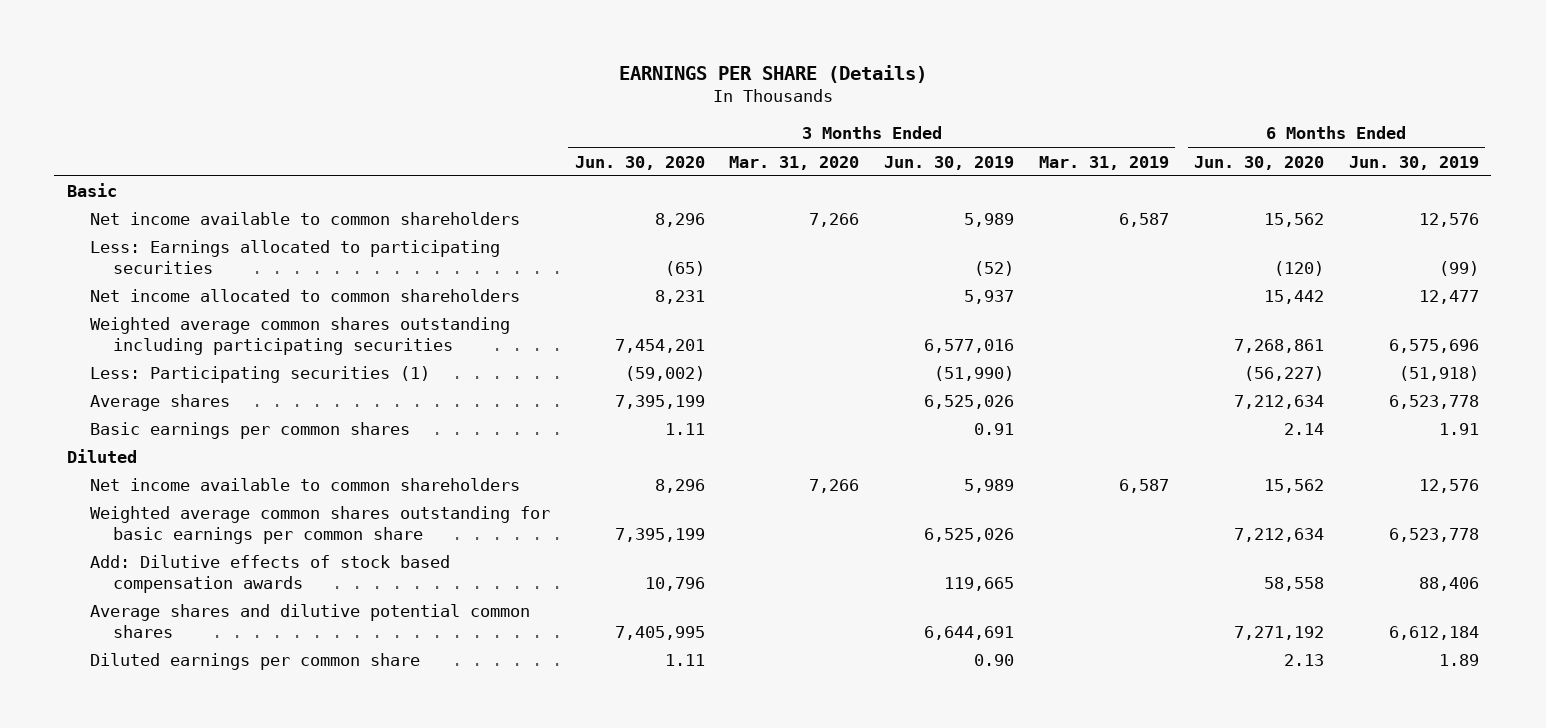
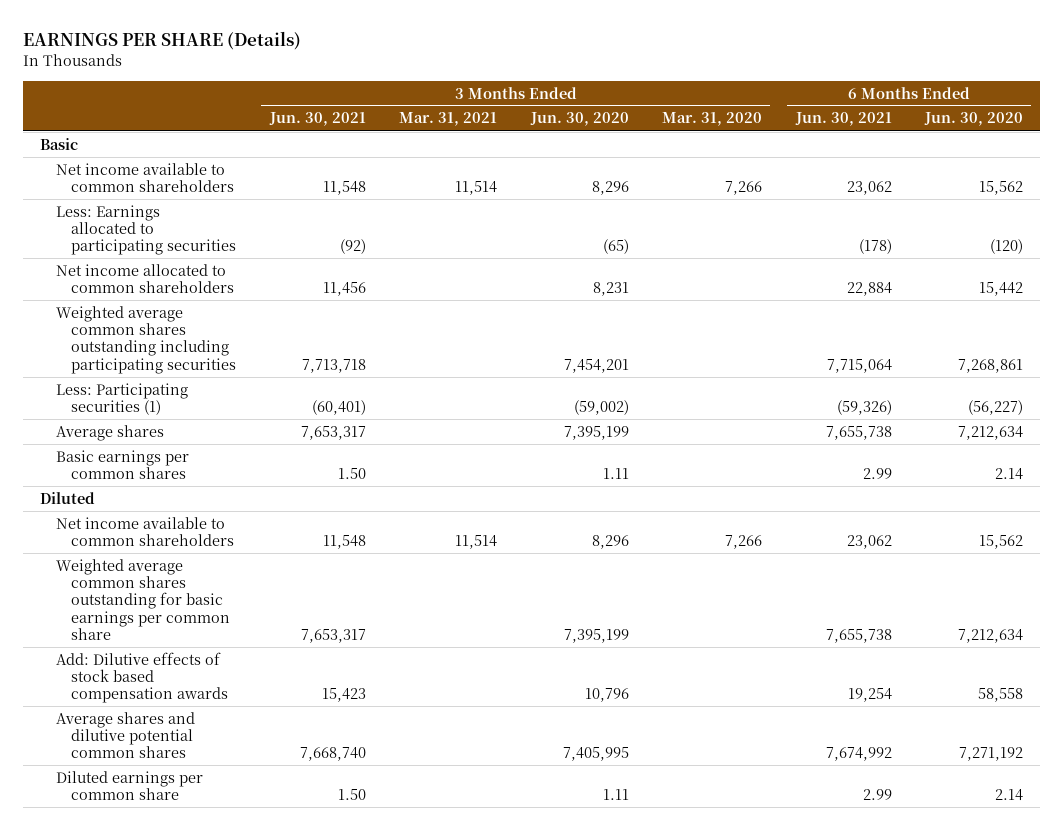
[884,155,1015,170] Jun. 30, 2019 -> none
[1039,155,1170,170] Mar. 31, 2019 -> none
[1348,155,1479,170] Jun. 30, 2019 -> none
none -> [268,112,366,127] Jun. 30, 2021
none -> [399,112,498,127] Mar. 31, 2021
none -> [794,112,892,127] Jun. 30, 2021
[1284,654,1325,667] 2.13 -> [994,789,1023,802] 2.14

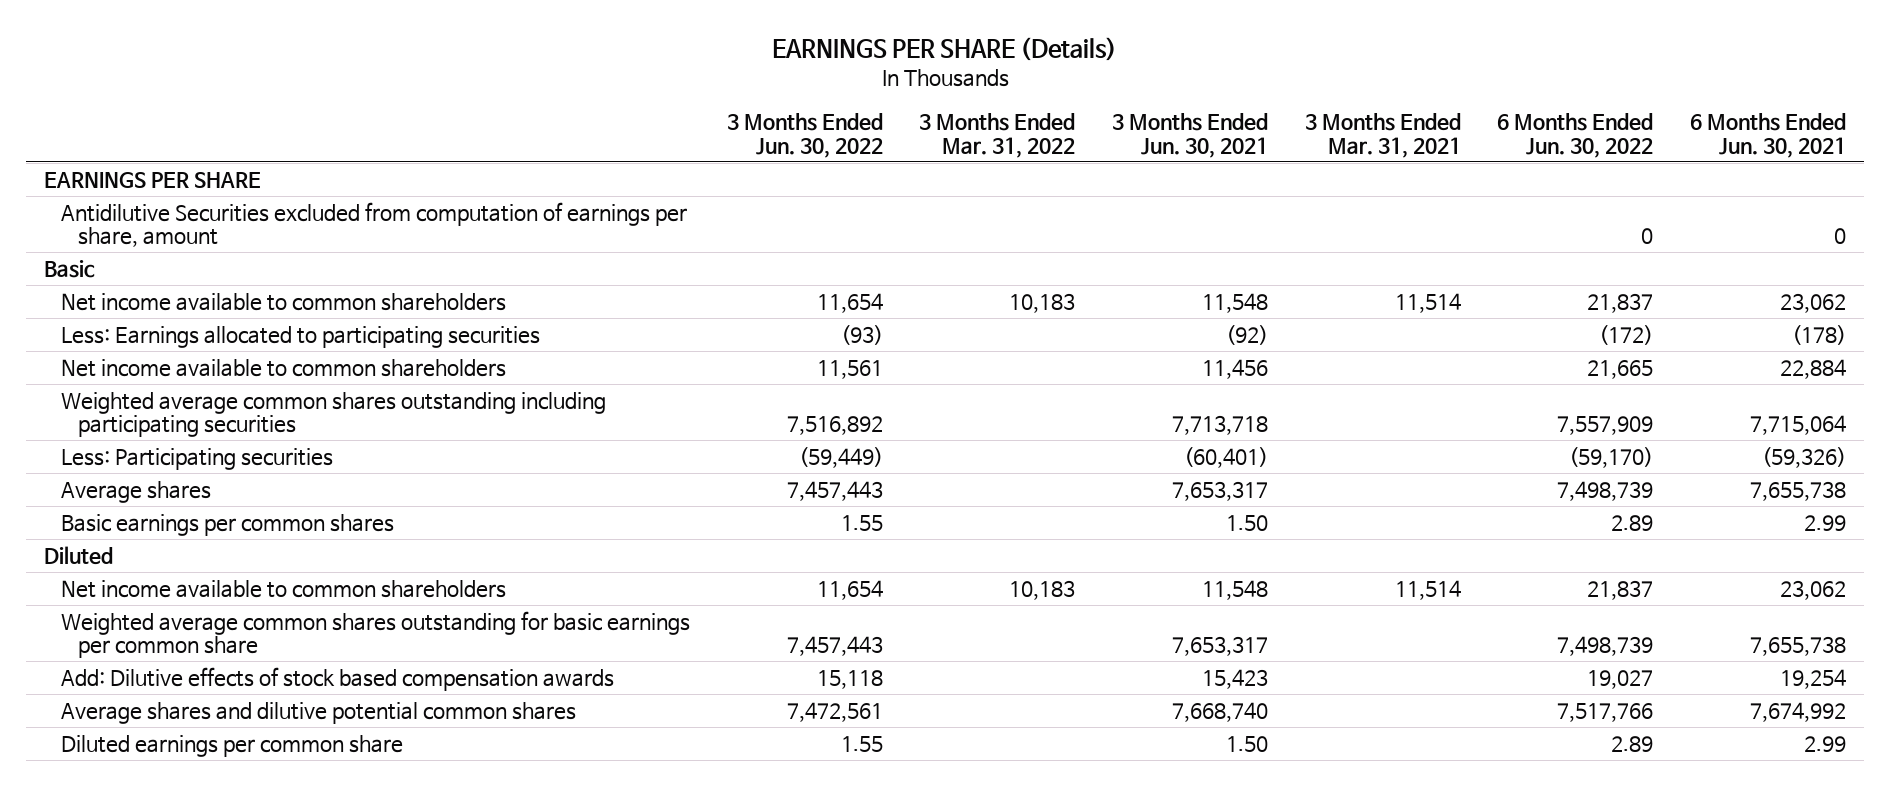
[529,112,629,127] Jun. 30, 2020 -> none
[662,112,763,127] Mar. 31, 2020 -> none
[923,112,1023,127] Jun. 30, 2020 -> none
none -> [726,112,883,158] 3 Months Ended Jun. 30, 2022
none -> [919,112,1076,158] 3 Months Ended Mar. 31, 2022
none -> [1497,112,1654,158] 6 Months Ended Jun. 30, 2022
none -> [43,171,261,188] EARNINGS PER SHARE
none -> [60,201,687,248] Antidilutive Securities excluded from computation of earnings per share, amount
[55,263,235,294] Net income allocated to common shareholders -> [60,358,506,377] Net income available to common shareholders
[55,382,188,416] Less: Participating securities (1) -> [60,447,333,470] Less: Participating securities

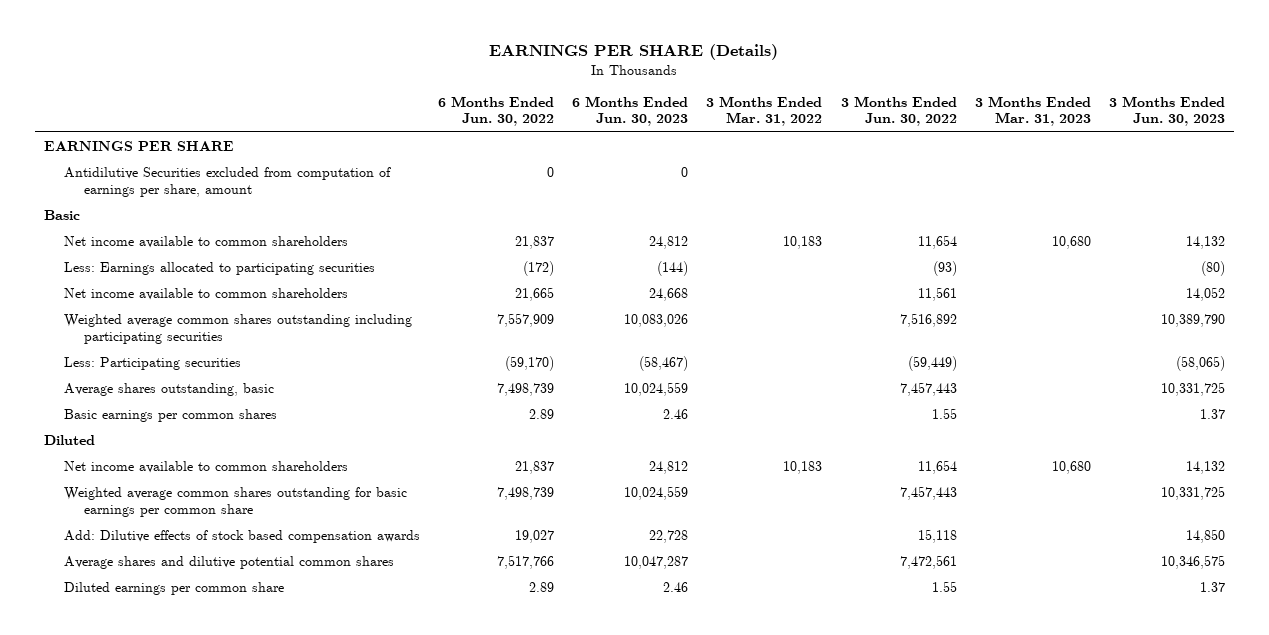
[1111,112,1268,158] 3 Months Ended Jun. 30, 2021 -> none
[1304,112,1461,158] 3 Months Ended Mar. 31, 2021 -> none
[1689,112,1846,158] 6 Months Ended Jun. 30, 2021 -> none
none -> [572,95,689,127] 6 Months Ended Jun. 30, 2023
none -> [974,95,1091,127] 3 Months Ended Mar. 31, 2023
none -> [1108,95,1225,127] 3 Months Ended Jun. 30, 2023
[60,480,211,503] Average shares -> [64,382,275,396] Average shares outstanding, basic

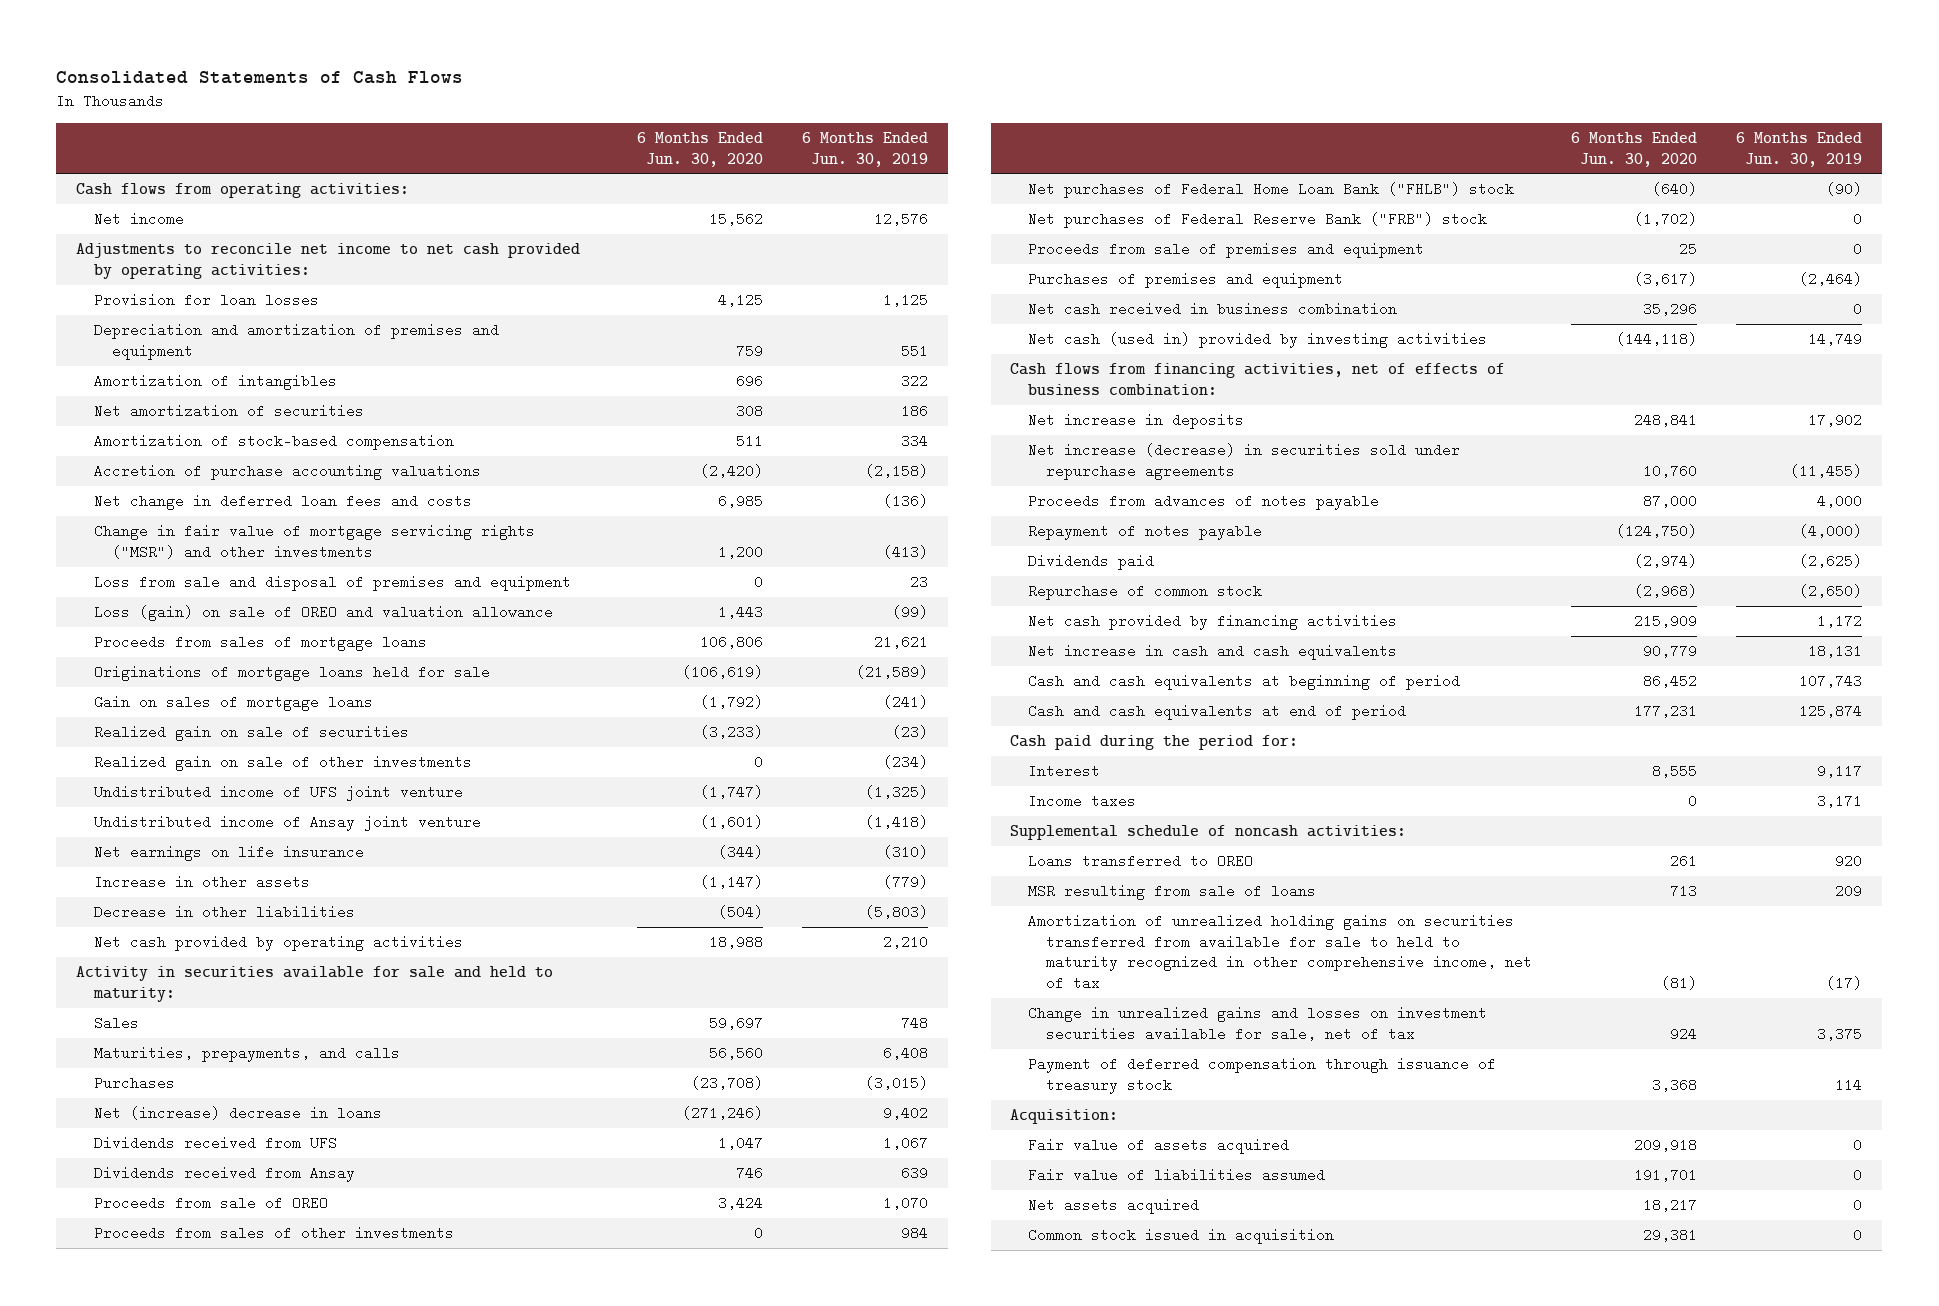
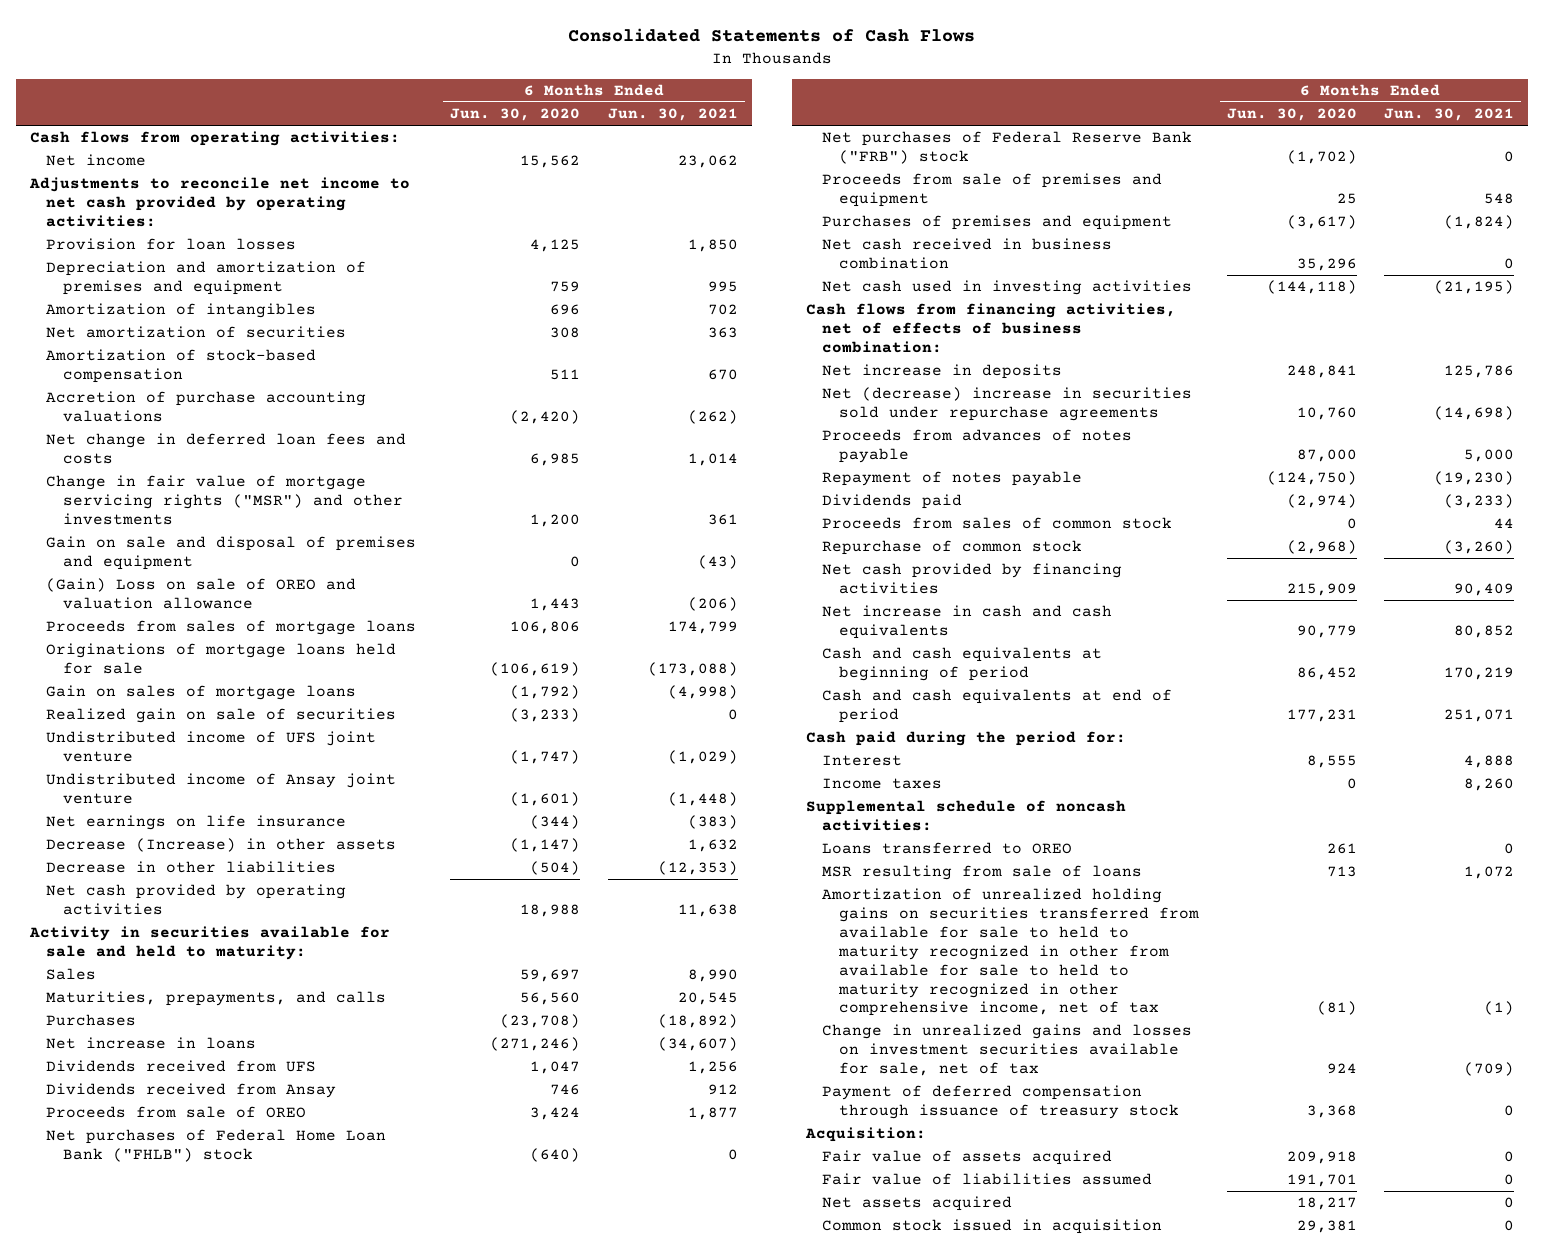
[802,132,929,167] 6 Months Ended Jun. 30, 2019 -> none
none -> [607,108,738,122] Jun. 30, 2021
[93,575,571,592] Loss from sale and disposal of premises and equipment -> [46,536,417,571] Gain on sale and disposal of premises and equipment
[93,605,553,622] Loss (gain) on sale of OREO and valuation allowance -> [46,578,357,610] (Gain) Loss on sale of OREO and valuation allowance
[93,755,472,772] Realized gain on sale of other investments -> none
[93,875,310,890] Increase in other assets -> [46,838,397,853] Decrease (Increase) in other assets
[93,1106,382,1121] Net (increase) decrease in loans -> [46,1037,257,1050] Net increase in loans
[93,1226,454,1241] Proceeds from sales of other investments -> none
[1027,332,1487,349] Net cash (used in) provided by investing activities -> [822,280,1193,296] Net cash used in investing activities
[1027,443,1460,480] Net increase (decrease) in securities sold under repurchase agreements -> [822,387,1193,422] Net (decrease) increase in securities sold under repurchase agreements
none -> [822,517,1173,530] Proceeds from sales of common stock
[1027,914,1532,990] Amortization of unrealized holding gains on securities transferred from available for sale to held to maturity recognized in other comprehensive income, net of tax -> [822,888,1200,1017] Amortization of unrealized holding gains on securities transferred from available for sale to held to maturity recognized in other from available for sale to held to maturity recognized in other comprehensive income, net of tax

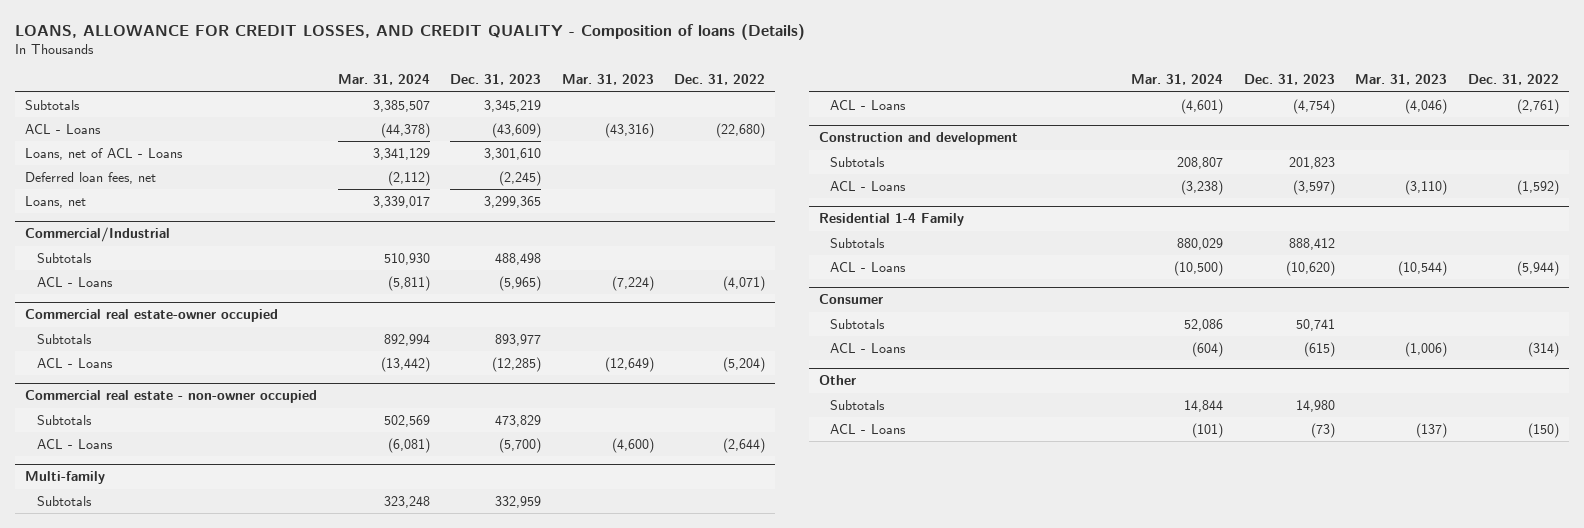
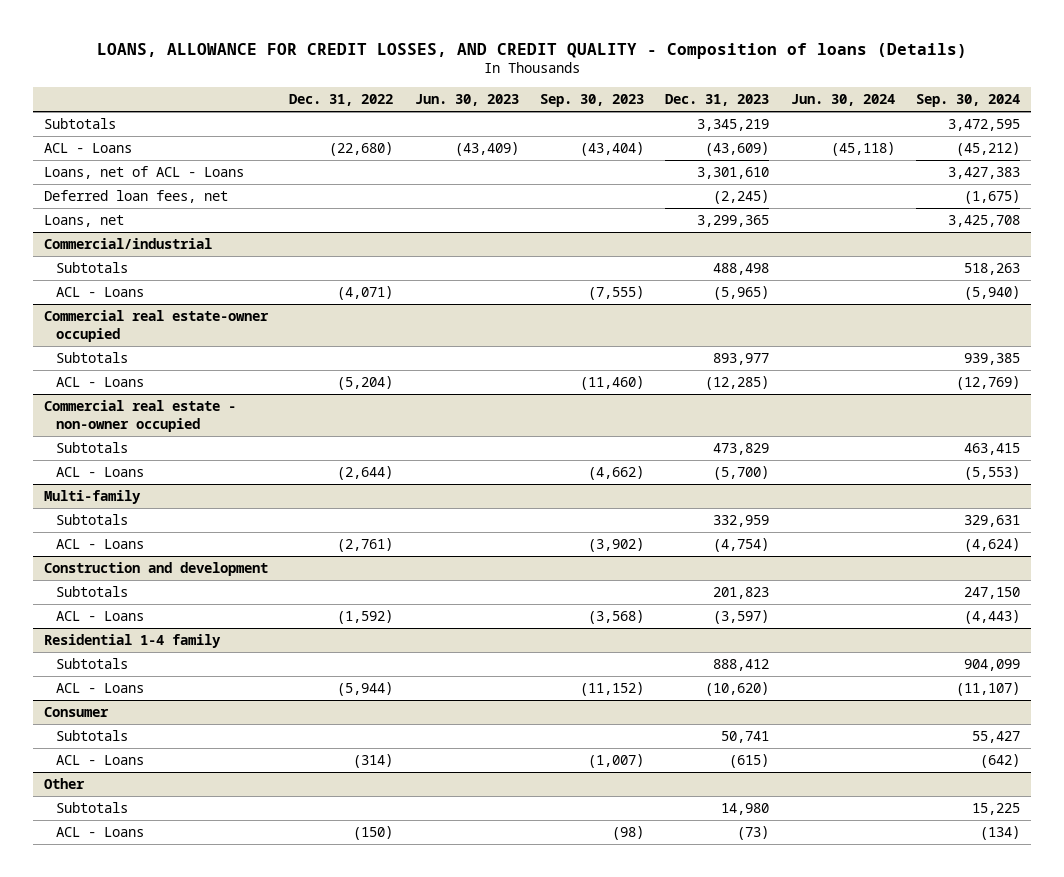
[337,73,430,85] Mar. 31, 2024 -> none
[561,73,654,85] Mar. 31, 2023 -> none
none -> [414,94,519,107] Jun. 30, 2023
none -> [539,94,644,108] Sep. 30, 2023
none -> [790,94,895,107] Jun. 30, 2024
none -> [916,94,1021,108] Sep. 30, 2024
[25,227,171,243] Commercial/Industrial -> [43,238,212,250] Commercial/industrial
[818,213,964,227] Residential 1-4 Family -> [43,634,221,649] Residential 1-4 family

